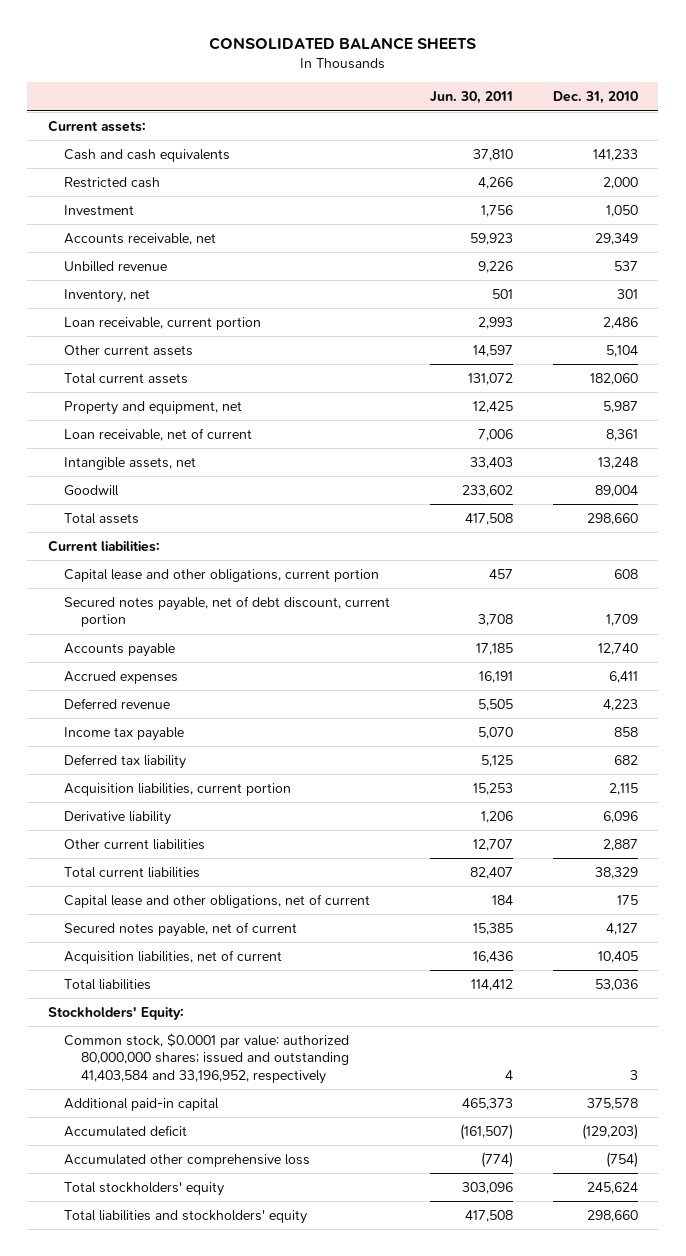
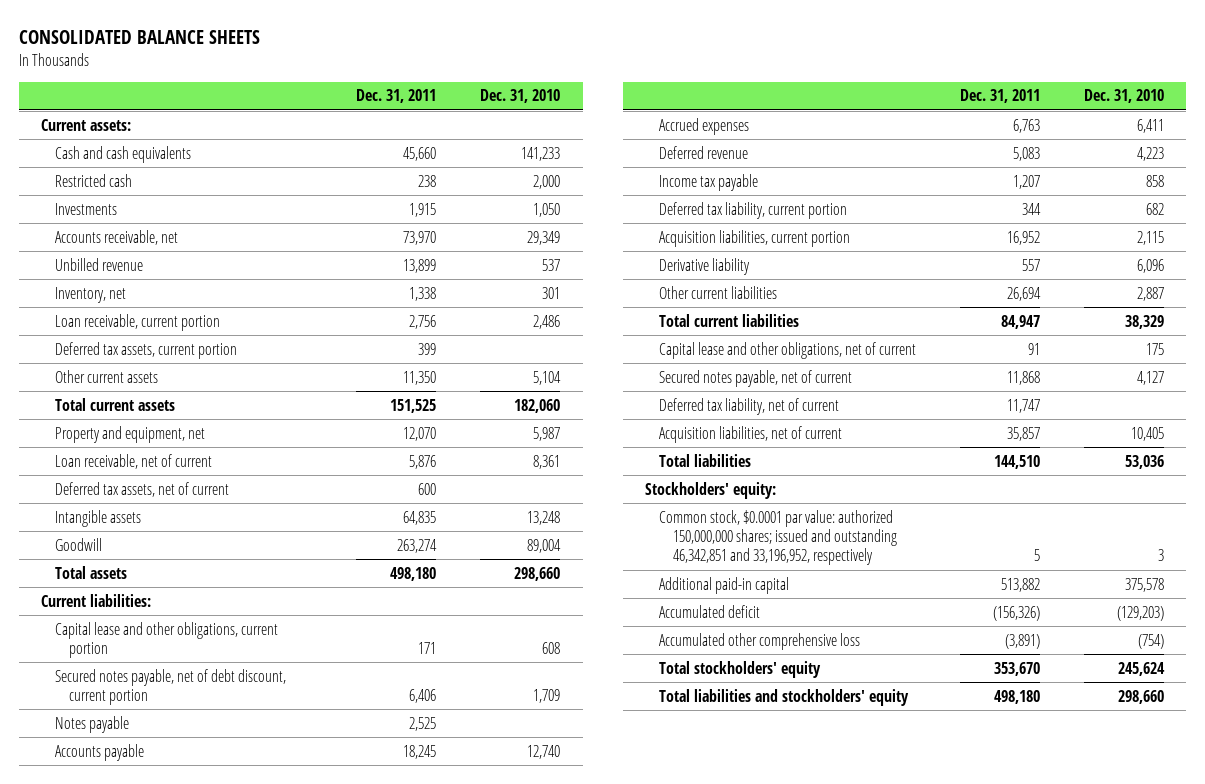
[430,91,514,105] Jun. 30, 2011 -> none
none -> [356,89,437,104] Dec. 31, 2011
[64,204,135,216] Investment -> [55,202,118,215] Investments
none -> [55,341,238,359] Deferred tax assets, current portion
none -> [55,481,230,497] Deferred tax assets, net of current
[64,456,197,470] Intangible assets, net -> [55,509,142,527] Intangible assets
none -> [55,715,130,733] Notes payable
[64,753,187,769] Deferred tax liability -> [658,201,847,219] Deferred tax liability, current portion
none -> [658,397,839,415] Deferred tax liability, net of current
[47,1006,184,1020] Stockholders' Equity: -> [644,481,776,499] Stockholders' equity:
[64,1032,350,1084] Common stock, $0.0001 par value: authorized 80,000,000 shares; issued and outstanding 41,403,584 and 33,196,952, respectively -> [658,509,897,566] Common stock, $0.0001 par value: authorized 150,000,000 shares; issued and outstanding 46,342,851 and 33,196,952, respectively

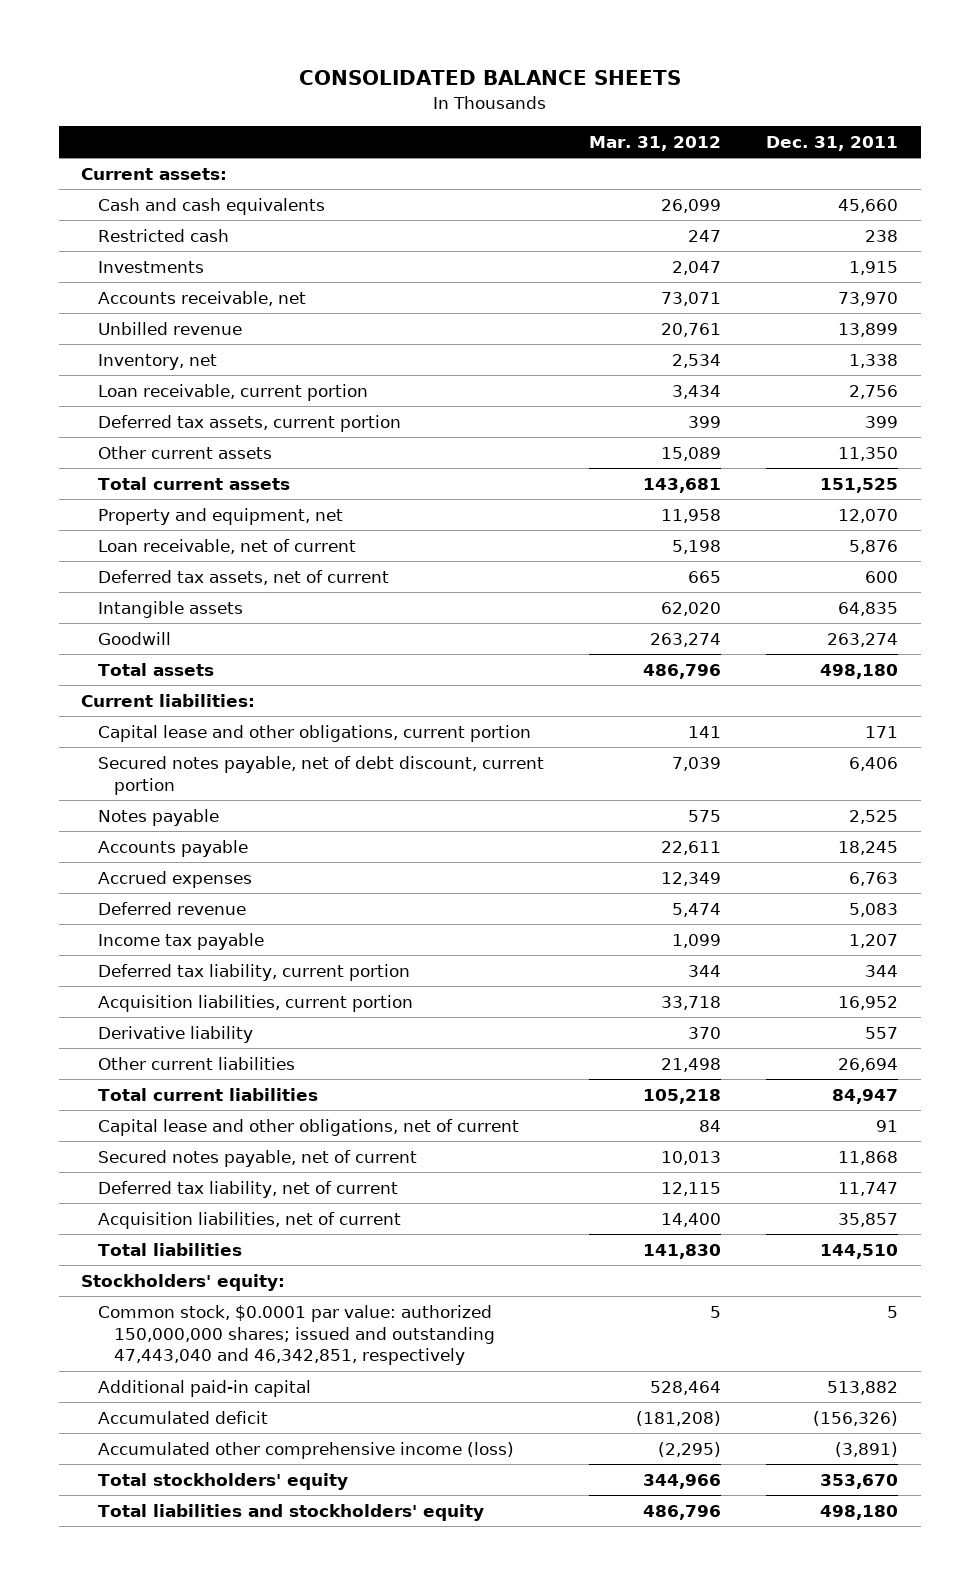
[480,89,561,104] Dec. 31, 2010 -> none
none -> [589,135,722,151] Mar. 31, 2012
[658,509,897,566] Common stock, $0.0001 par value: authorized 150,000,000 shares; issued and outstanding 46,342,851 and 33,196,952, respectively -> [97,1305,496,1366] Common stock, $0.0001 par value: authorized 150,000,000 shares; issued and outstanding 47,443,040 and 46,342,851, respectively
[658,632,860,650] Accumulated other comprehensive loss -> [97,1442,514,1460] Accumulated other comprehensive income (loss)

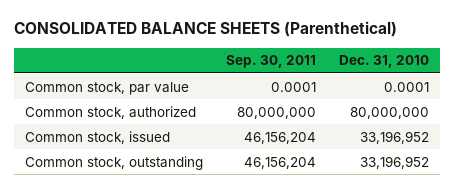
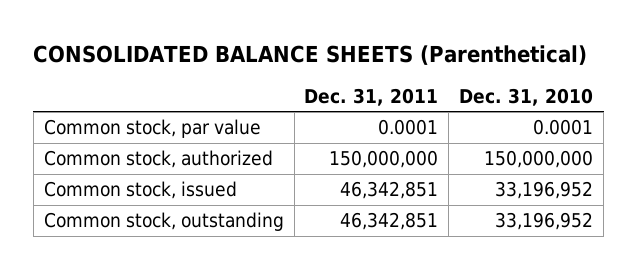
[225,55,316,69] Sep. 30, 2011 -> none
none -> [304,87,439,106] Dec. 31, 2011
[349,106,429,119] 80,000,000 -> [484,150,594,169] 150,000,000

